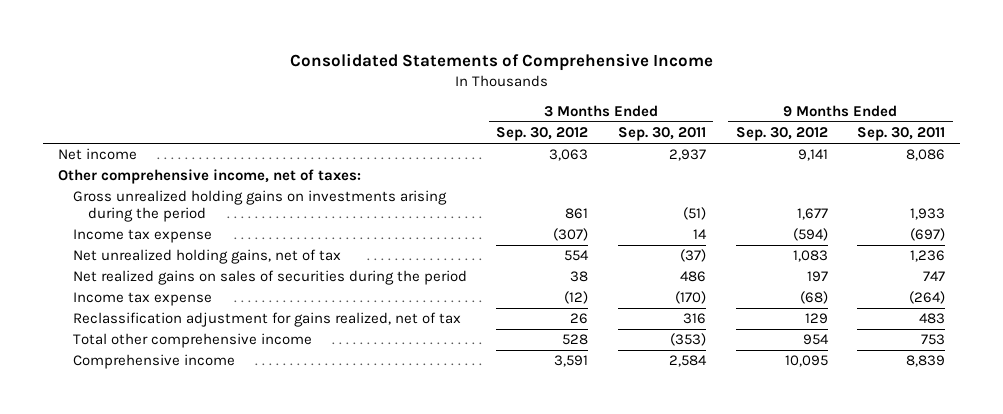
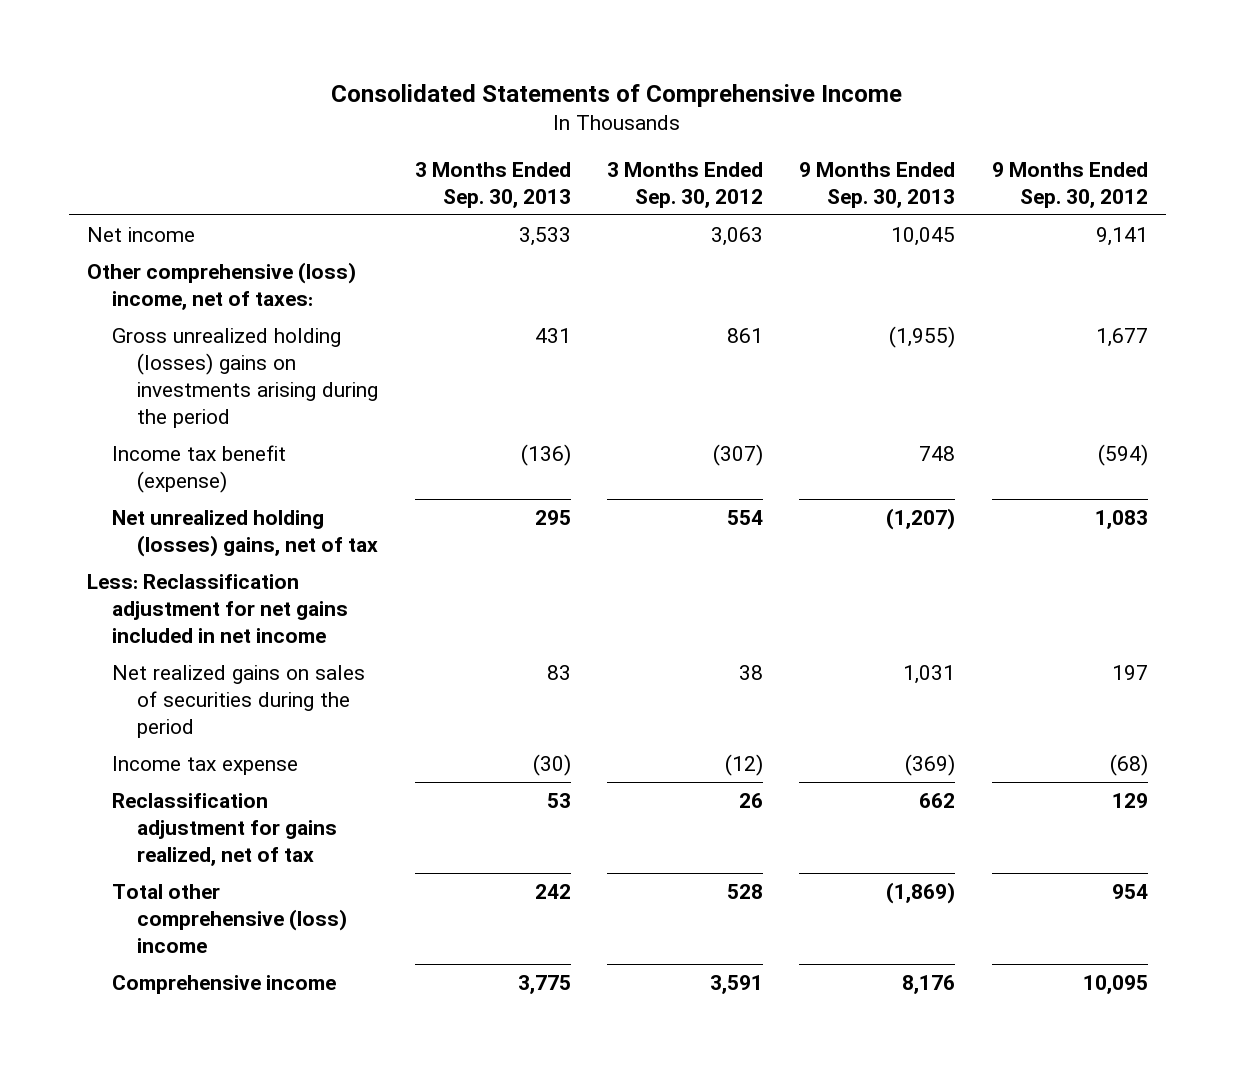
[618,127,707,142] Sep. 30, 2011 -> none
[857,127,946,142] Sep. 30, 2011 -> none
none -> [414,161,571,208] 3 Months Ended Sep. 30, 2013
none -> [799,161,956,208] 9 Months Ended Sep. 30, 2013
[57,169,361,185] Other comprehensive income, net of taxes: -> [87,261,357,310] Other comprehensive (loss) income, net of taxes:
[72,190,447,223] Gross unrealized holding gains on investments arising during the period -> [112,327,379,428] Gross unrealized holding (losses) gains on investments arising during the period
[72,229,212,244] Income tax expense -> [112,444,287,493] Income tax benefit (expense)
[72,249,341,265] Net unrealized holding gains, net of tax -> [112,509,379,557] Net unrealized holding (losses) gains, net of tax
none -> [87,573,349,643] Less: Reclassification adjustment for net gains included in net income
[72,333,312,349] Total other comprehensive income -> [112,883,348,953] Total other comprehensive (loss) income

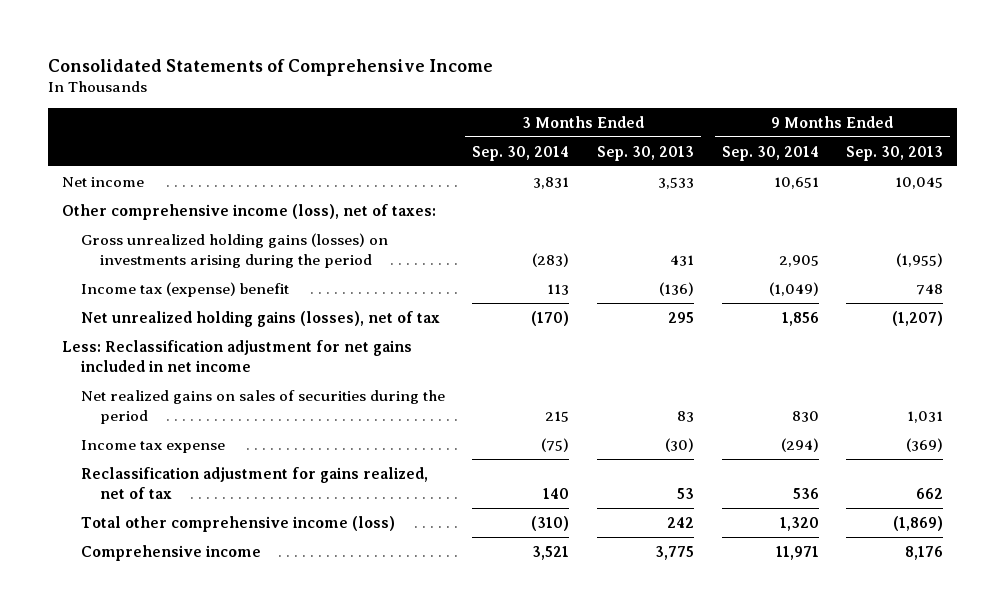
[606,161,763,208] 3 Months Ended Sep. 30, 2012 -> none
[991,161,1148,208] 9 Months Ended Sep. 30, 2012 -> none
none -> [472,145,570,161] Sep. 30, 2014
none -> [721,145,819,161] Sep. 30, 2014
[87,261,357,310] Other comprehensive (loss) income, net of taxes: -> [61,203,436,220] Other comprehensive income (loss), net of taxes:
[112,327,379,428] Gross unrealized holding (losses) gains on investments arising during the period -> [80,232,388,268] Gross unrealized holding gains (losses) on investments arising during the period
[112,444,287,493] Income tax benefit (expense) -> [80,281,289,297] Income tax (expense) benefit
[112,509,379,557] Net unrealized holding (losses) gains, net of tax -> [80,310,440,327] Net unrealized holding gains (losses), net of tax
[112,883,348,953] Total other comprehensive (loss) income -> [80,515,395,532] Total other comprehensive income (loss)

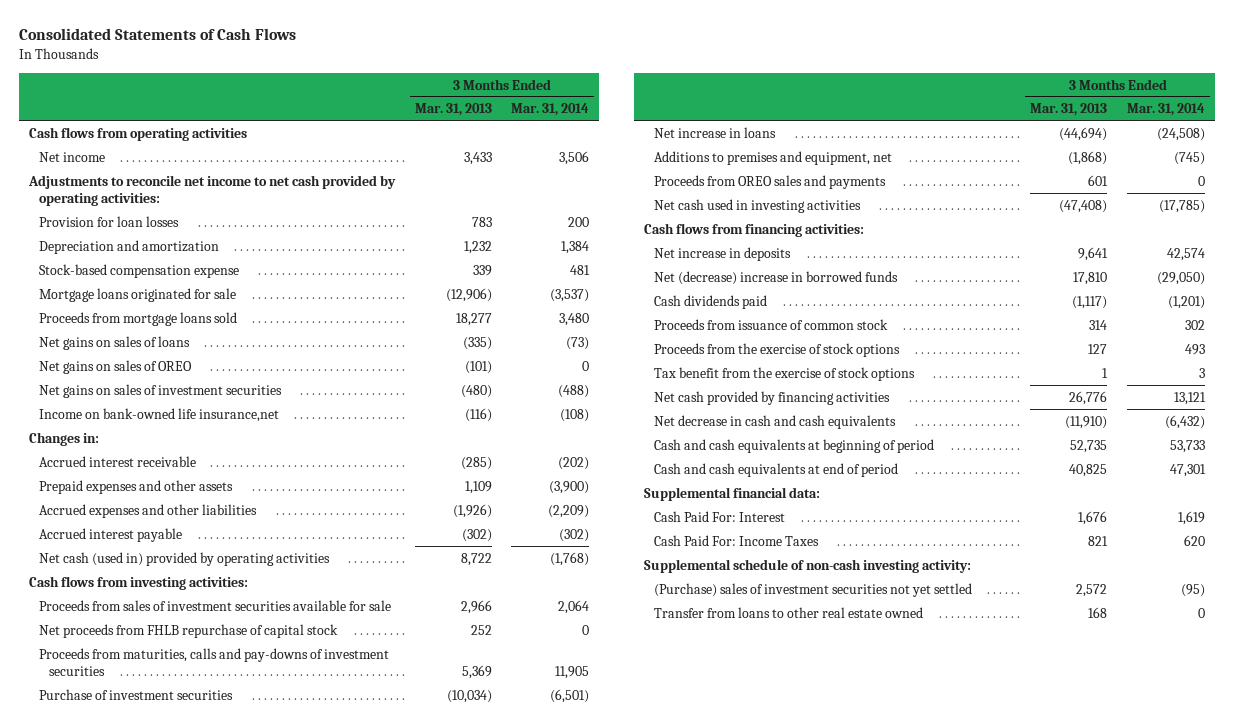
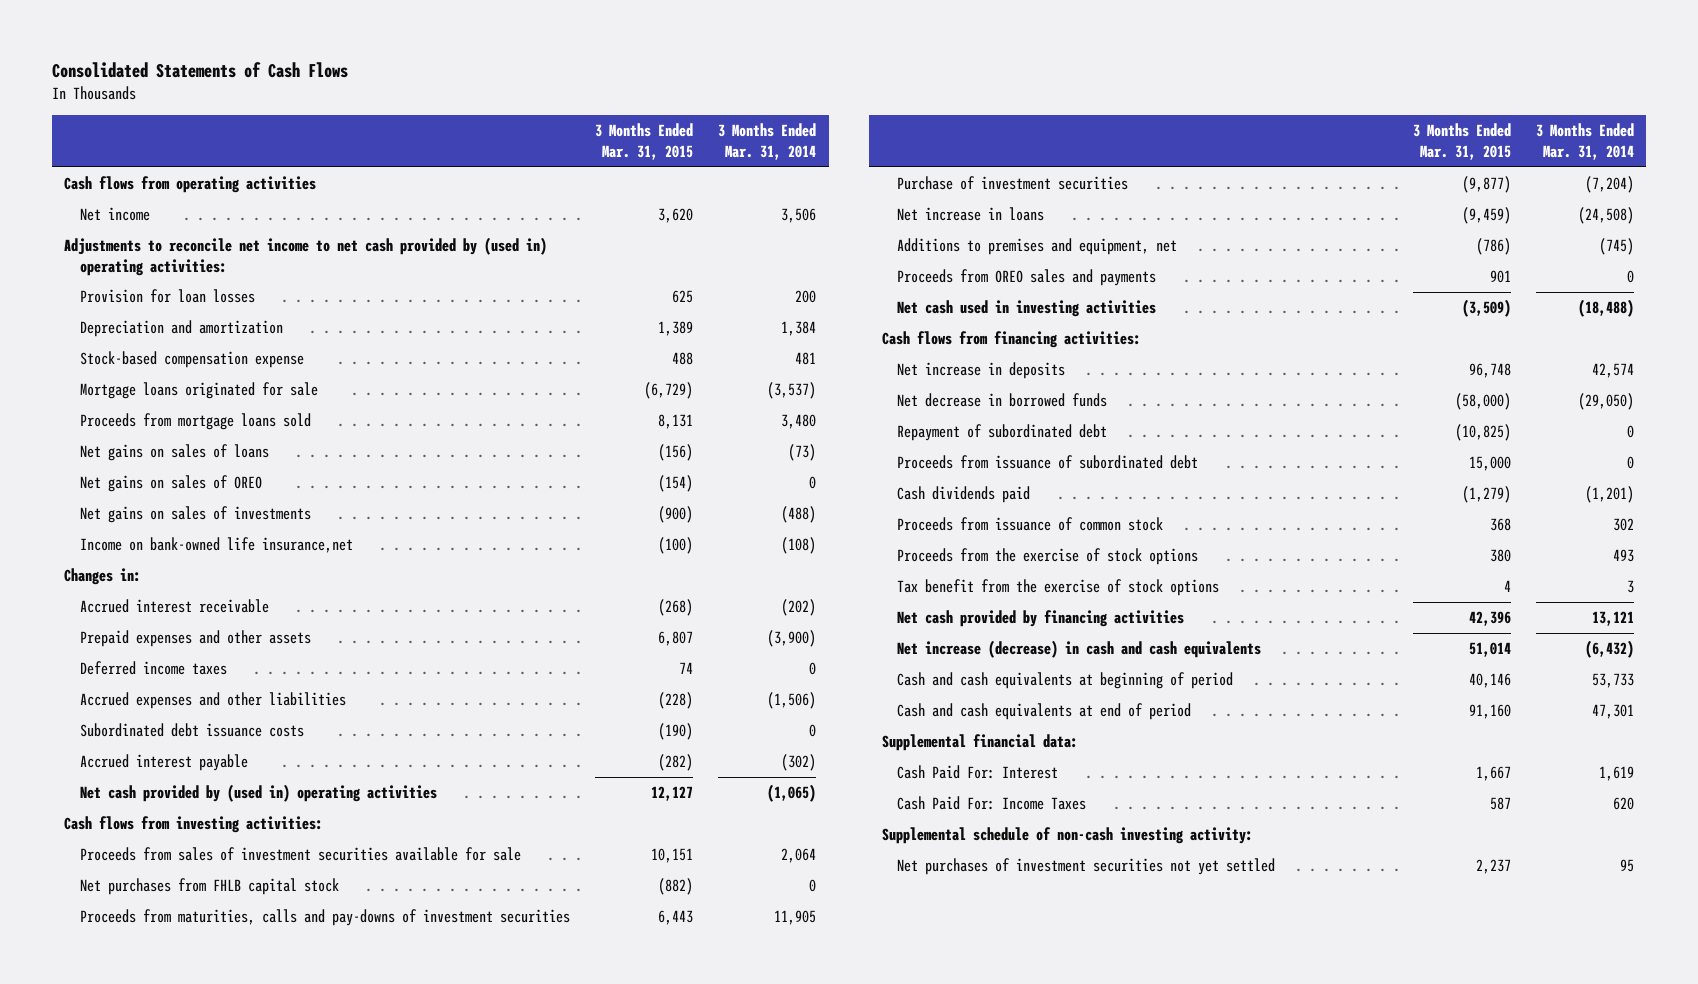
[414,103,492,117] Mar. 31, 2013 -> none
none -> [595,123,694,160] 3 Months Ended Mar. 31, 2015
[27,174,396,206] Adjustments to reconcile net income to net cash provided by operating activities: -> [64,237,548,276] Adjustments to reconcile net income to net cash provided by (used in) operating activities:
[38,383,282,398] Net gains on sales of investment securities -> [79,506,311,524] Net gains on sales of investments
none -> [79,661,227,676] Deferred income taxes
[548,504,590,518] (2,209) -> [767,692,817,710] (1,506)
none -> [79,723,304,738] Subordinated debt issuance costs
[38,551,330,566] Net cash (used in) provided by operating activities -> [79,784,437,803] Net cash provided by (used in) operating activities
[550,551,590,566] (1,768) -> [767,784,817,803] (1,065)
[38,623,338,638] Net proceeds from FHLB repurchase of capital stock -> [79,878,339,896] Net purchases from FHLB capital stock
[550,688,590,703] (6,501) -> [1584,176,1634,194] (7,204)
[1158,199,1205,213] (17,785) -> [1577,299,1634,318] (18,488)
[654,270,899,285] Net (decrease) increase in borrowed funds -> [897,393,1108,408] Net decrease in borrowed funds
none -> [897,424,1108,442] Repayment of subordinated debt
none -> [897,455,1199,470] Proceeds from issuance of subordinated debt
[654,414,897,429] Net decrease in cash and cash equivalents -> [897,640,1262,659] Net increase (decrease) in cash and cash equivalents
[654,606,924,618] Transfer from loans to other real estate owned -> none
[654,582,973,597] (Purchase) sales of investment securities not yet settled -> [897,858,1276,876] Net purchases of investment securities not yet settled
[1180,583,1205,597] (95) -> [1619,859,1634,873] 95

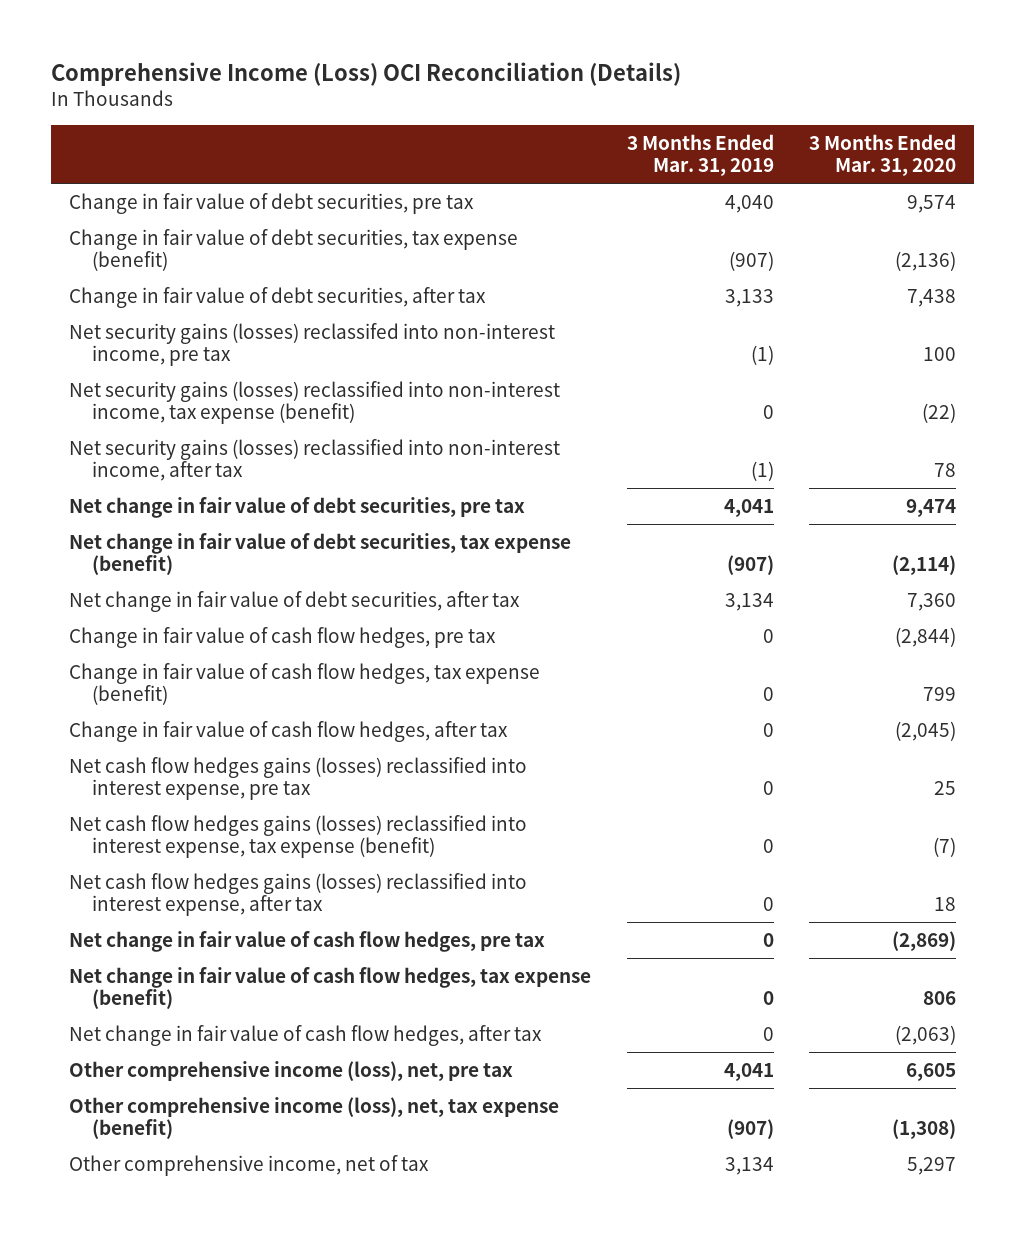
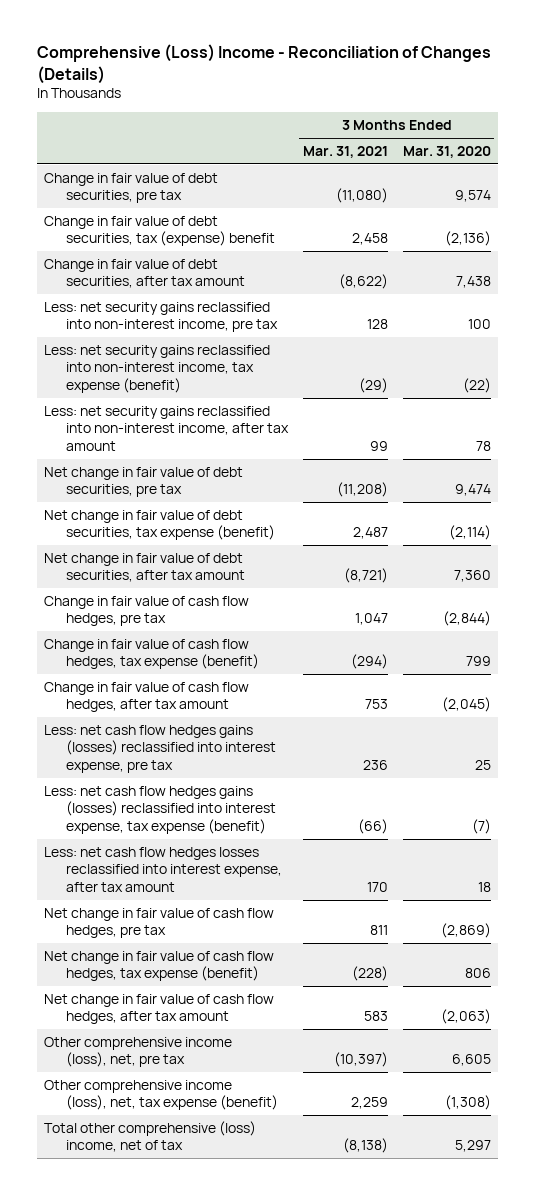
[50,61,681,86] Comprehensive Income (Loss) OCI Reconciliation (Details) -> [36,44,491,84] Comprehensive (Loss) Income - Reconciliation of Changes (Details)
[626,134,774,177] 3 Months Ended Mar. 31, 2019 -> none
none -> [302,145,388,158] Mar. 31, 2021
[68,228,518,272] Change in fair value of debt securities, tax expense (benefit) -> [44,215,275,247] Change in fair value of debt securities, tax (expense) benefit
[68,286,486,308] Change in fair value of debt securities, after tax -> [44,258,245,289] Change in fair value of debt securities, after tax amount
[68,322,555,367] Net security gains (losses) reclassifed into non-interest income, pre tax -> [44,301,278,333] Less: net security gains reclassified into non-interest income, pre tax
[68,380,560,425] Net security gains (losses) reclassified into non-interest income, tax expense (benefit) -> [44,344,271,393] Less: net security gains reclassified into non-interest income, tax expense (benefit)
[68,438,560,482] Net security gains (losses) reclassified into non-interest income, after tax -> [44,405,289,451] Less: net security gains reclassified into non-interest income, after tax amount
[68,590,520,612] Net change in fair value of debt securities, after tax -> [44,552,245,583] Net change in fair value of debt securities, after tax amount
[68,720,508,742] Change in fair value of cash flow hedges, after tax -> [44,681,250,713] Change in fair value of cash flow hedges, after tax amount
[68,756,527,801] Net cash flow hedges gains (losses) reclassified into interest expense, pre tax -> [44,724,276,773] Less: net cash flow hedges gains (losses) reclassified into interest expense, pre tax
[68,814,527,859] Net cash flow hedges gains (losses) reclassified into interest expense, tax expense (benefit) -> [44,785,276,834] Less: net cash flow hedges gains (losses) reclassified into interest expense, tax expense (benefit)
[68,872,527,917] Net cash flow hedges gains (losses) reclassified into interest expense, after tax -> [44,846,282,892] Less: net cash flow hedges losses reclassified into interest expense, after tax amount
[68,1024,542,1046] Net change in fair value of cash flow hedges, after tax -> [44,993,275,1025] Net change in fair value of cash flow hedges, after tax amount
[68,1154,429,1176] Other comprehensive income, net of tax -> [44,1120,257,1153] Total other comprehensive (loss) income, net of tax

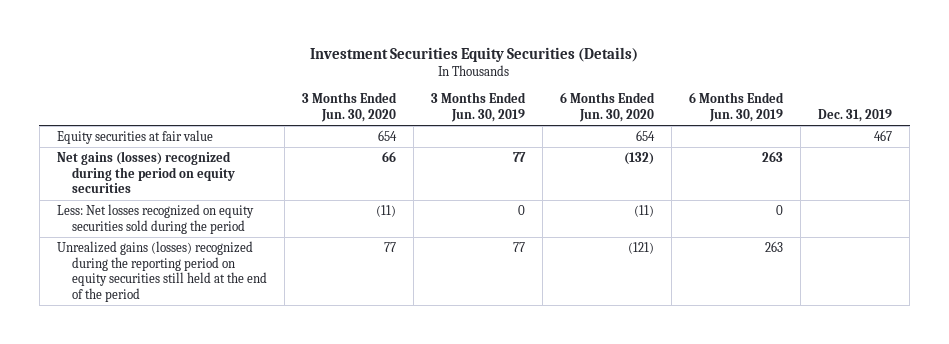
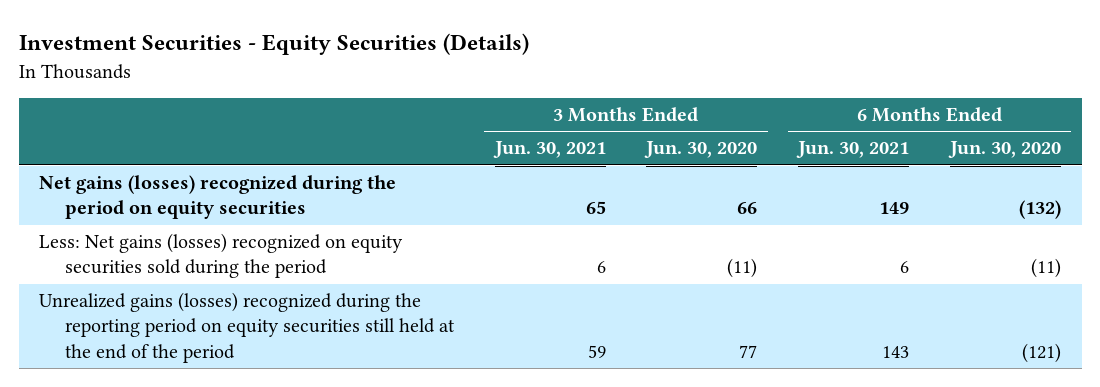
[310,46,639,62] Investment Securities Equity Securities (Details) -> [18,33,529,56] Investment Securities - Equity Securities (Details)
[431,92,527,122] 3 Months Ended Jun. 30, 2019 -> none
[689,92,785,122] 6 Months Ended Jun. 30, 2019 -> none
[818,108,893,122] Dec. 31, 2019 -> none
none -> [492,141,606,159] Jun. 30, 2021
none -> [796,141,910,159] Jun. 30, 2021
[56,129,213,144] Equity securities at fair value -> none
[56,203,254,234] Less: Net losses recognized on equity securities sold during the period -> [39,233,404,279] Less: Net gains (losses) recognized on equity securities sold during the period

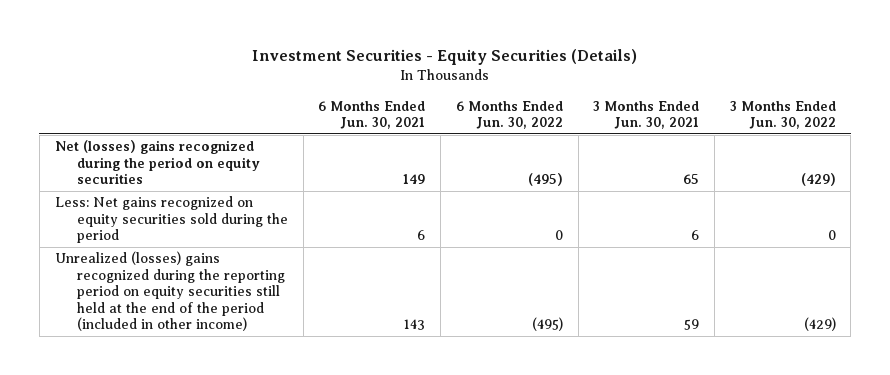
[644,141,758,159] Jun. 30, 2020 -> none
[948,141,1062,159] Jun. 30, 2020 -> none
none -> [455,100,563,130] 6 Months Ended Jun. 30, 2022
none -> [729,100,836,130] 3 Months Ended Jun. 30, 2022
[39,175,397,220] Net gains (losses) recognized during the period on equity securities -> [54,140,261,185] Net (losses) gains recognized during the period on equity securities
[39,233,404,279] Less: Net gains (losses) recognized on equity securities sold during the period -> [54,196,289,244] Less: Net gains recognized on equity securities sold during the period
[39,292,455,363] Unrealized gains (losses) recognized during the reporting period on equity securities still held at the end of the period -> [54,251,286,332] Unrealized (losses) gains recognized during the reporting period on equity securities still held at the end of the period (included in other income)

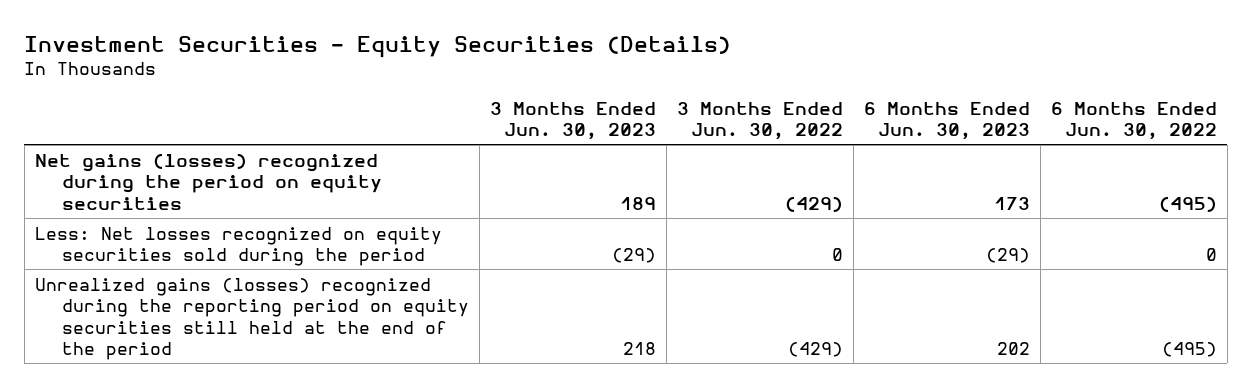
[318,100,426,130] 6 Months Ended Jun. 30, 2021 -> none
[593,100,700,130] 3 Months Ended Jun. 30, 2021 -> none
none -> [490,101,657,141] 3 Months Ended Jun. 30, 2023
none -> [863,101,1030,141] 6 Months Ended Jun. 30, 2023
[54,140,261,185] Net (losses) gains recognized during the period on equity securities -> [34,152,383,210] Net gains (losses) recognized during the period on equity securities
[54,196,289,244] Less: Net gains recognized on equity securities sold during the period -> [34,226,442,267] Less: Net losses recognized on equity securities sold during the period
[54,251,286,332] Unrealized (losses) gains recognized during the reporting period on equity securities still held at the end of the period (included in other income) -> [34,277,470,361] Unrealized gains (losses) recognized during the reporting period on equity securities still held at the end of the period

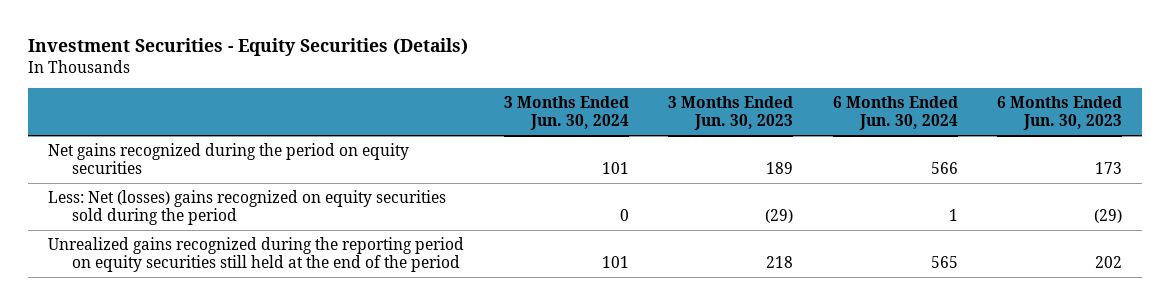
[677,101,844,141] 3 Months Ended Jun. 30, 2022 -> none
[1050,101,1217,141] 6 Months Ended Jun. 30, 2022 -> none
none -> [503,95,629,131] 3 Months Ended Jun. 30, 2024
none -> [832,95,958,131] 6 Months Ended Jun. 30, 2024
[34,152,383,210] Net gains (losses) recognized during the period on equity securities -> [48,142,410,175] Net gains recognized during the period on equity securities
[34,226,442,267] Less: Net losses recognized on equity securities sold during the period -> [48,189,447,226] Less: Net (losses) gains recognized on equity securities sold during the period
[34,277,470,361] Unrealized gains (losses) recognized during the reporting period on equity securities still held at the end of the period -> [48,236,465,273] Unrealized gains recognized during the reporting period on equity securities still held at the end of the period

